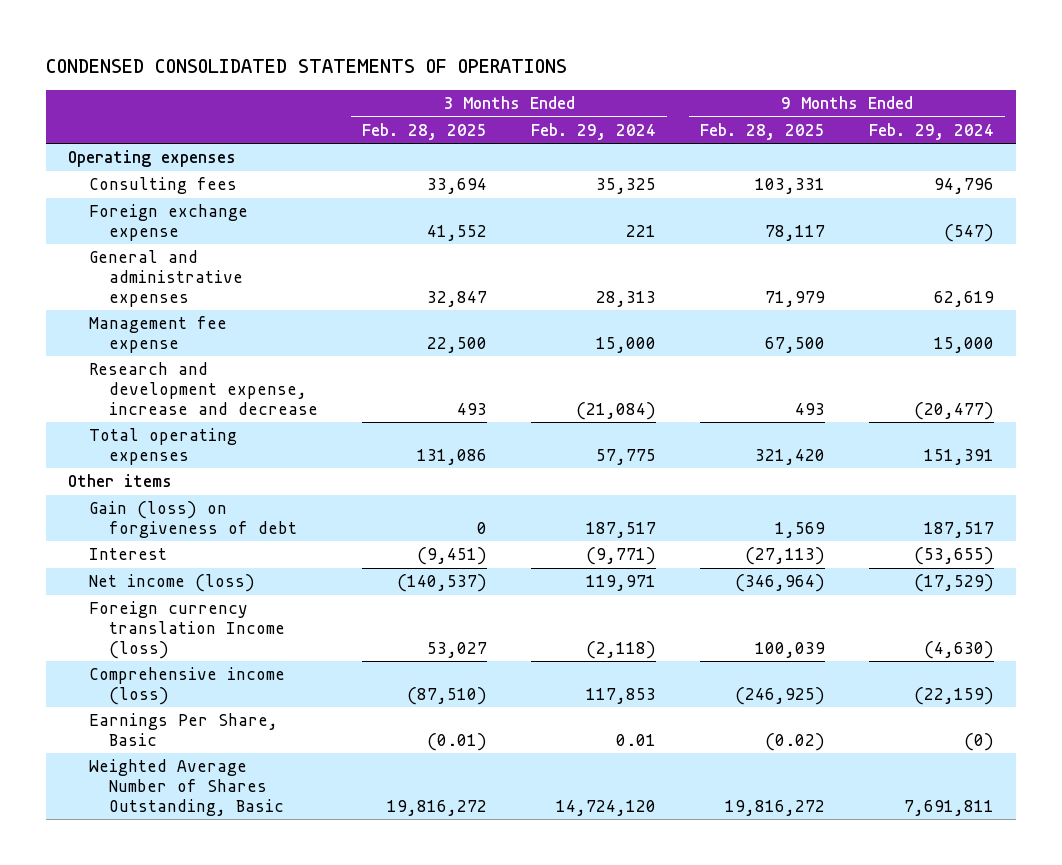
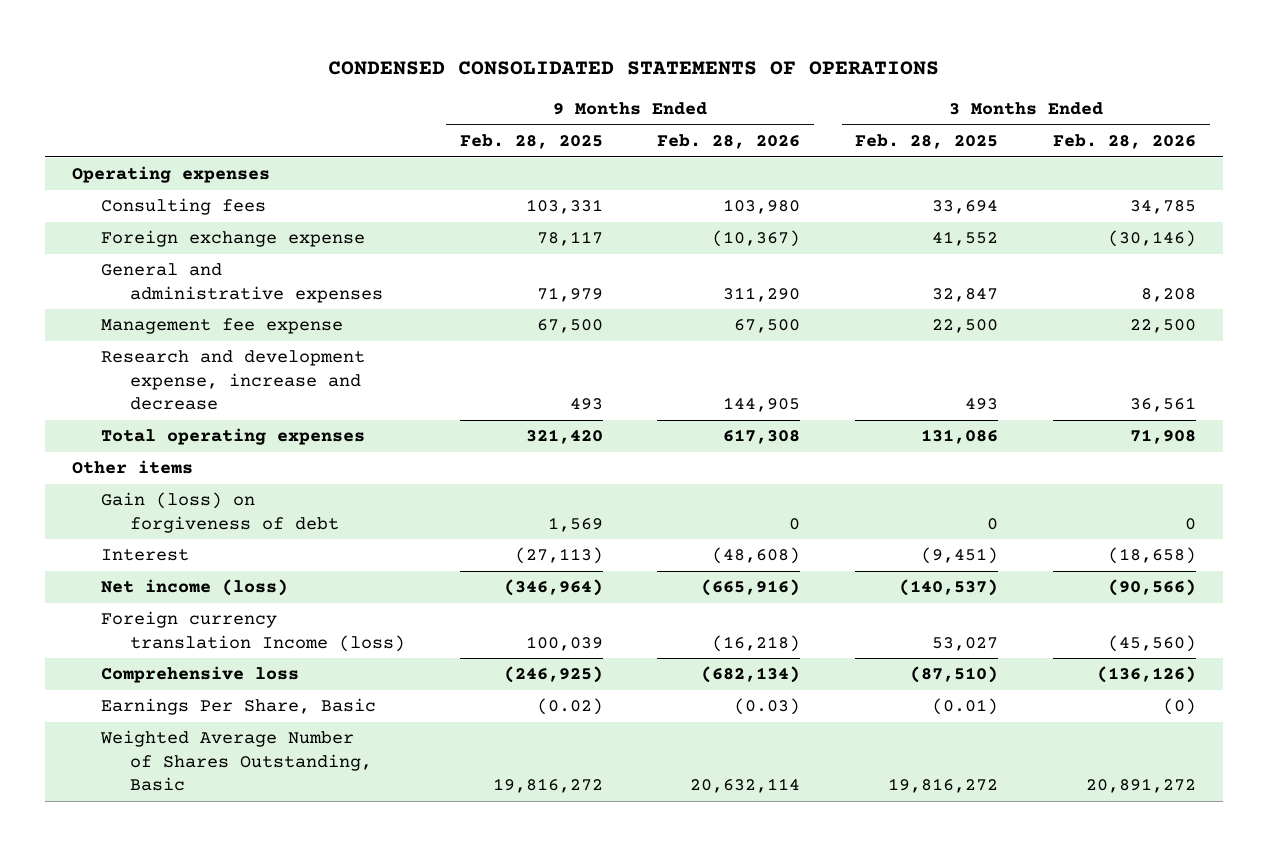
[530,122,656,140] Feb. 29, 2024 -> none
[868,122,994,140] Feb. 29, 2024 -> none
none -> [657,133,801,149] Feb. 28, 2026
none -> [1052,133,1196,149] Feb. 28, 2026
[88,667,285,705] Comprehensive income (loss) -> [101,666,300,684] Comprehensive loss

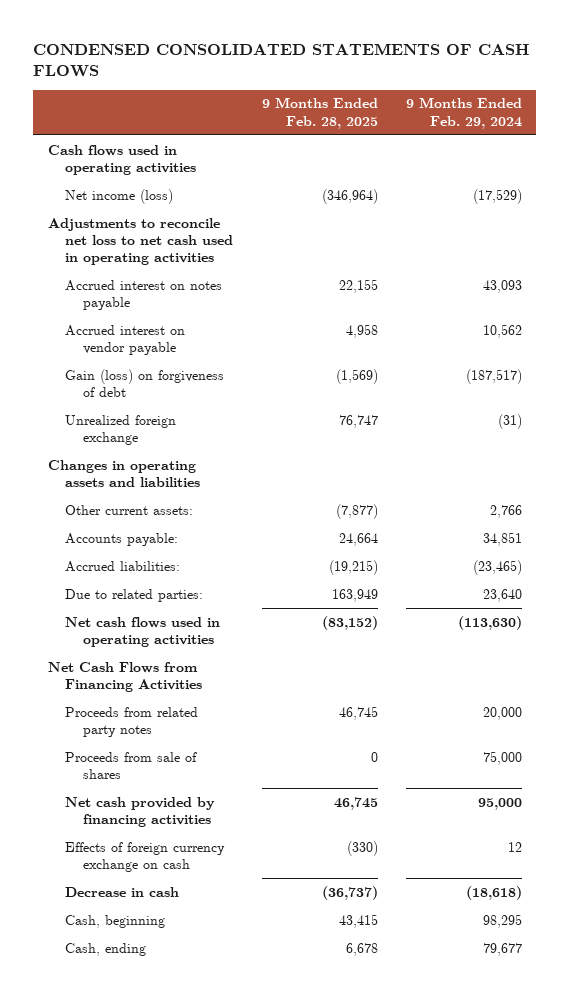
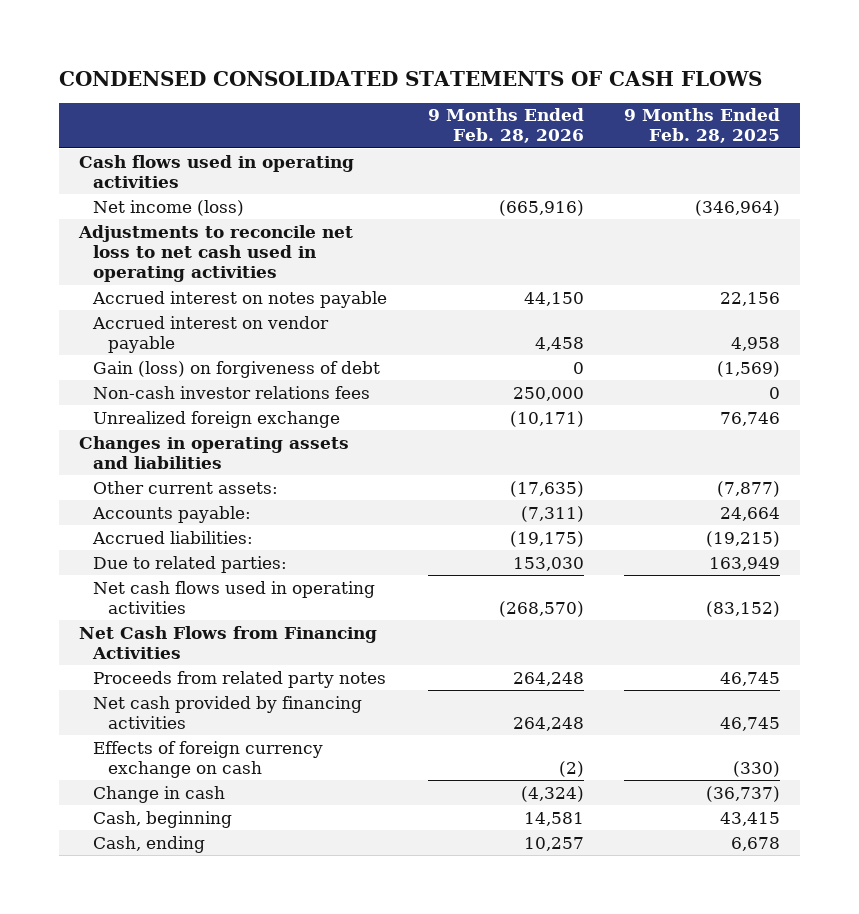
[406,97,523,129] 9 Months Ended Feb. 29, 2024 -> none
none -> [427,108,584,144] 9 Months Ended Feb. 28, 2026
[338,278,378,293] 22,155 -> [719,291,780,306] 22,156
none -> [93,385,371,399] Non-cash investor relations fees
[338,414,378,428] 76,747 -> [719,411,780,426] 76,746
[65,751,198,779] Proceeds from sale of shares -> none
[65,886,180,897] Decrease in cash -> [93,785,226,803] Change in cash

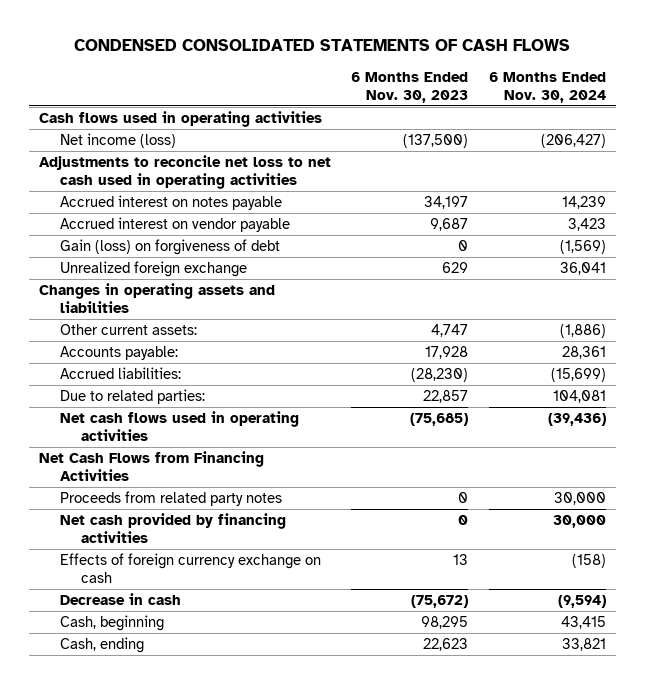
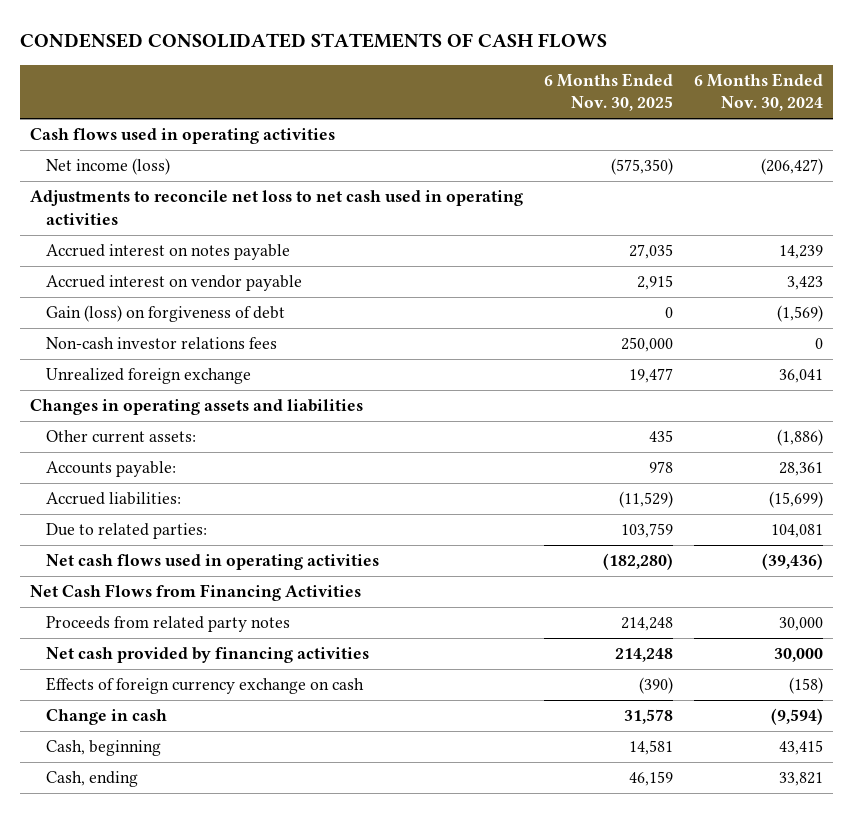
[351,71,469,103] 6 Months Ended Nov. 30, 2023 -> none
none -> [544,72,674,112] 6 Months Ended Nov. 30, 2025
none -> [45,337,277,350] Non-cash investor relations fees
[59,592,181,605] Decrease in cash -> [45,709,167,726] Change in cash

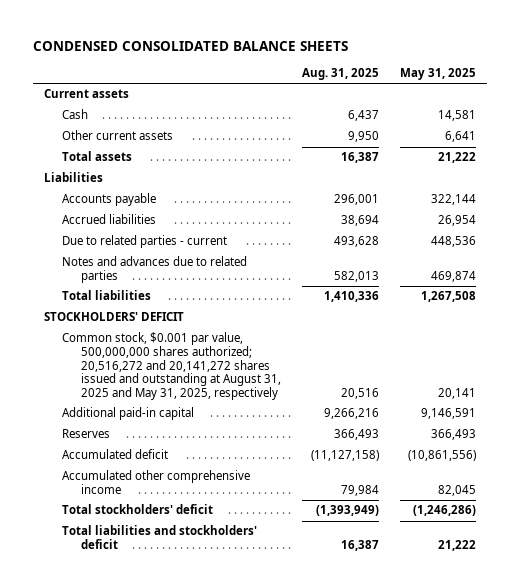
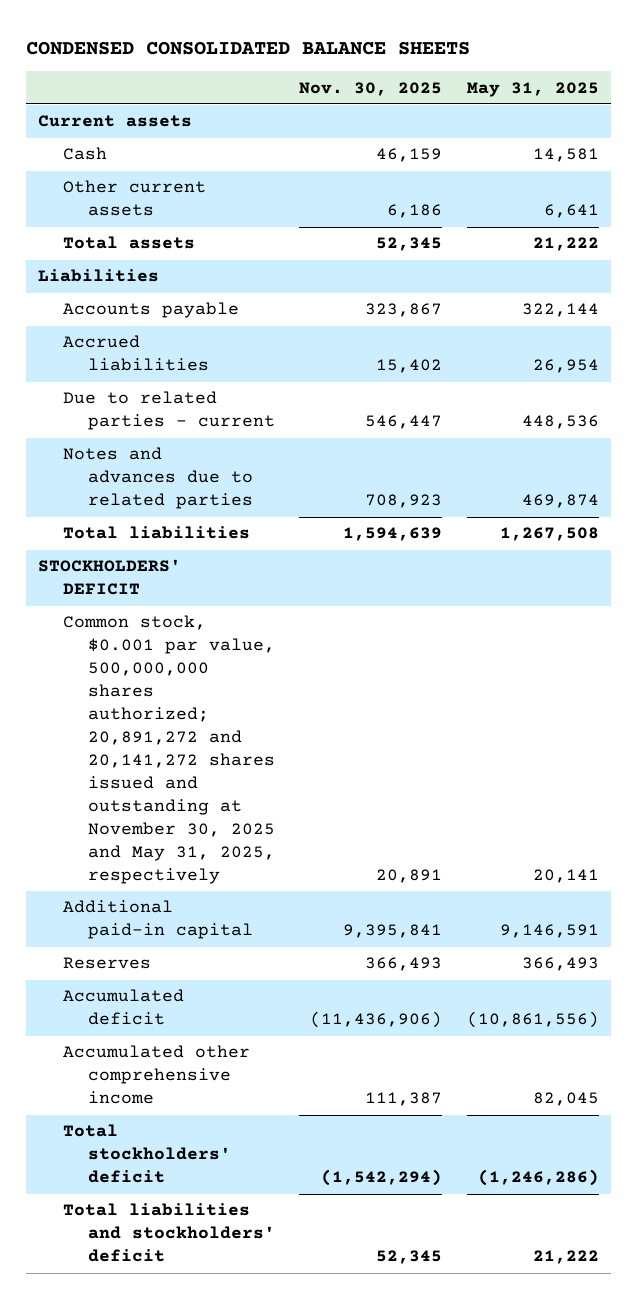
[302,68,380,81] Aug. 31, 2025 -> none
none -> [299,81,443,96] Nov. 30, 2025
[62,332,281,401] Common stock, $0.001 par value, 500,000,000 shares authorized; 20,516,272 and 20,141,272 shares issued and outstanding at August 31, 2025 and May 31, 2025, respectively -> [63,615,275,885] Common stock, $0.001 par value, 500,000,000 shares authorized; 20,891,272 and 20,141,272 shares issued and outstanding at November 30, 2025 and May 31, 2025, respectively

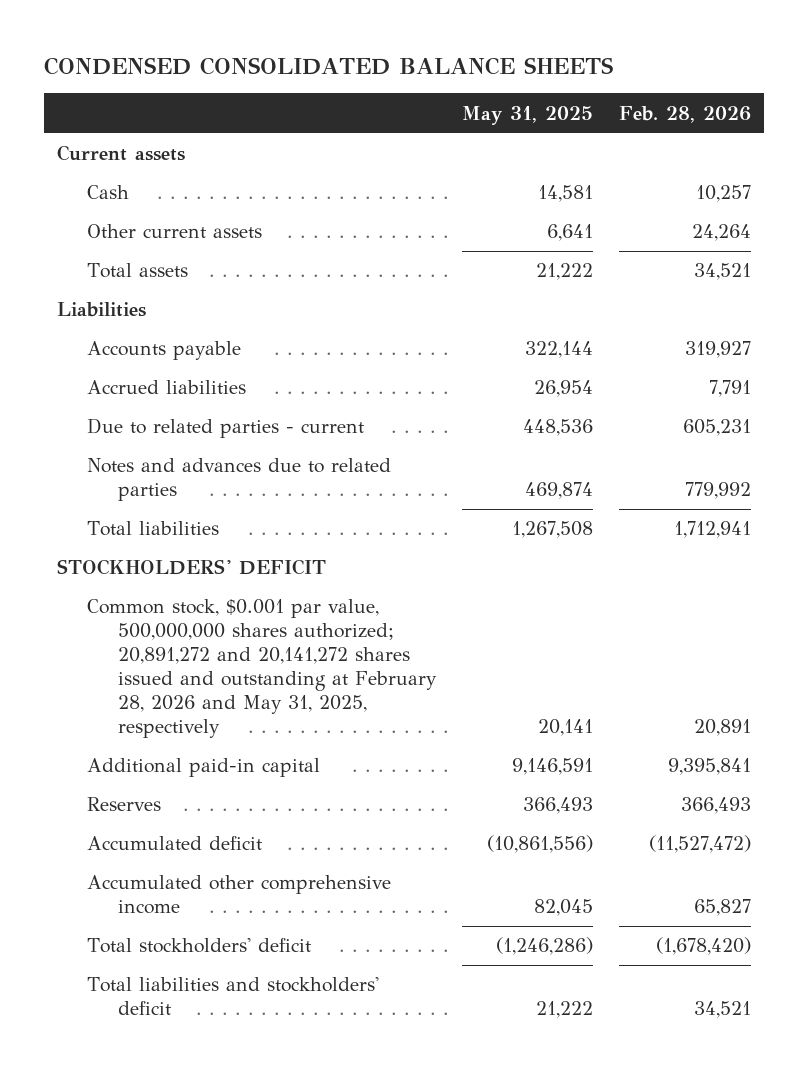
[299,81,443,96] Nov. 30, 2025 -> none
none -> [619,105,752,123] Feb. 28, 2026
[63,615,275,885] Common stock, $0.001 par value, 500,000,000 shares authorized; 20,891,272 and 20,141,272 shares issued and outstanding at November 30, 2025 and May 31, 2025, respectively -> [87,599,438,738] Common stock, $0.001 par value, 500,000,000 shares authorized; 20,891,272 and 20,141,272 shares issued and outstanding at February 28, 2026 and May 31, 2025, respectively

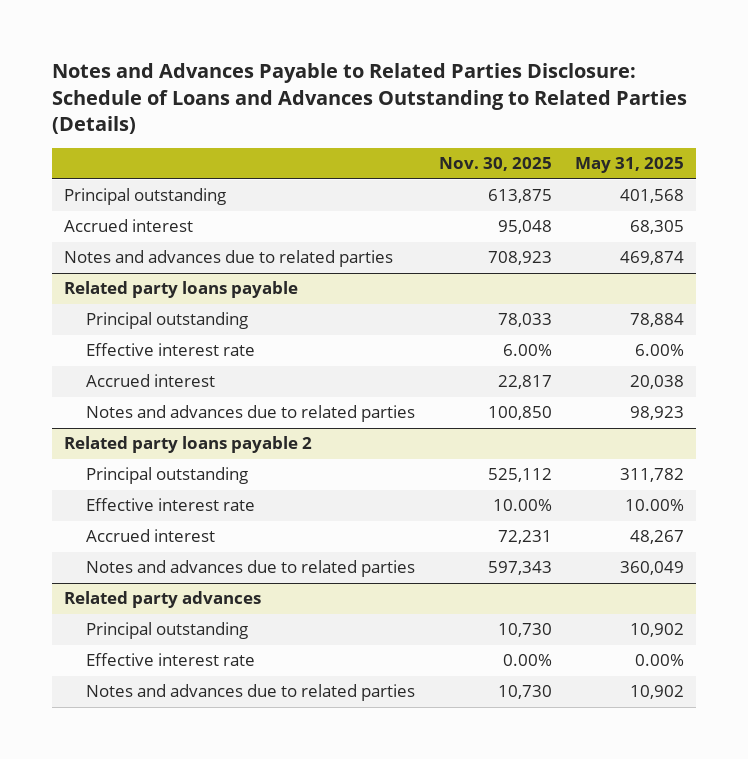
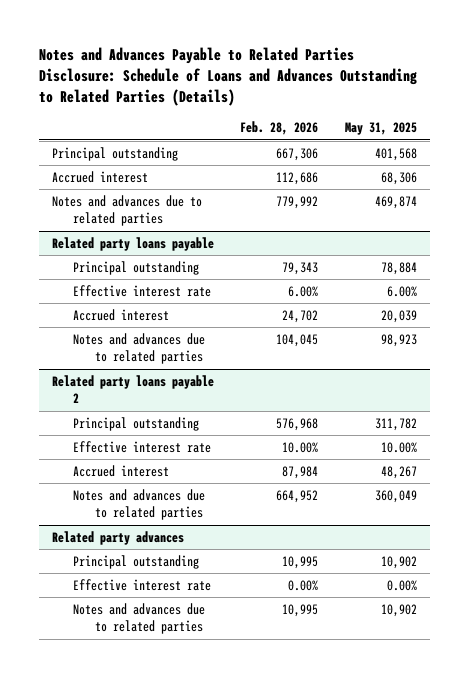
[438,157,552,172] Nov. 30, 2025 -> none
none -> [240,121,319,136] Feb. 28, 2026
[630,220,685,235] 68,305 -> [380,171,417,185] 68,306
[630,375,685,390] 20,038 -> [380,309,417,323] 20,039

